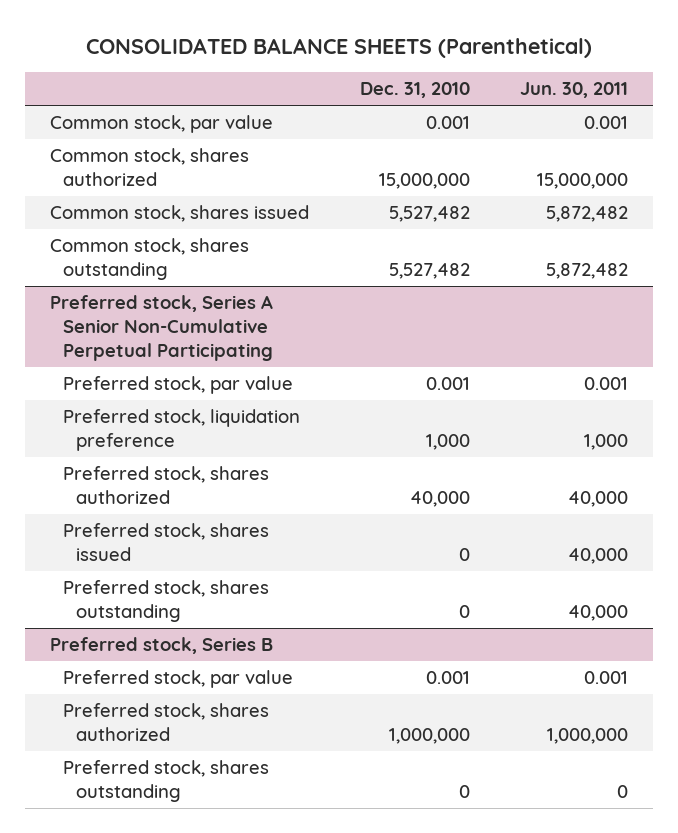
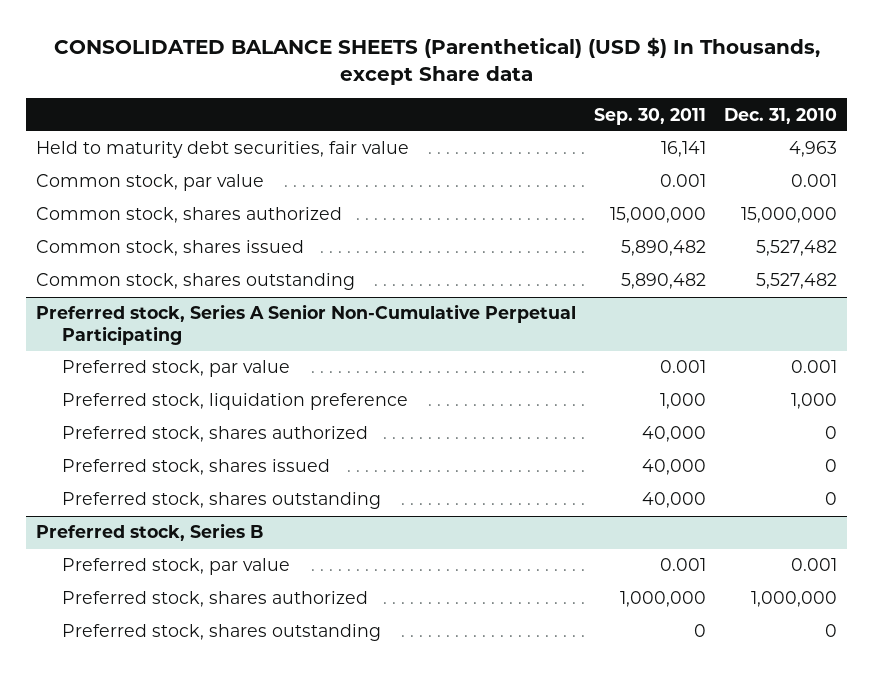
[86,37,593,58] CONSOLIDATED BALANCE SHEETS (Parenthetical) -> [53,36,820,85] CONSOLIDATED BALANCE SHEETS (Parenthetical) (USD $) In Thousands, except Share data
[520,82,629,99] Jun. 30, 2011 -> none
none -> [594,107,707,125] Sep. 30, 2011
none -> [35,141,409,159] Held to maturity debt securities, fair value
[409,491,470,508] 40,000 -> [825,426,838,440] 0

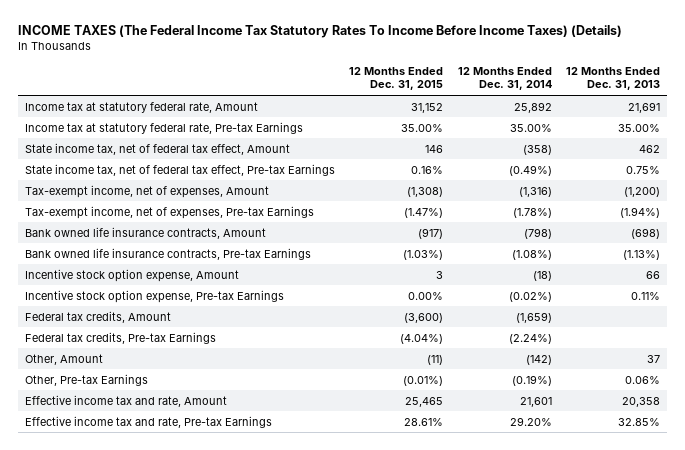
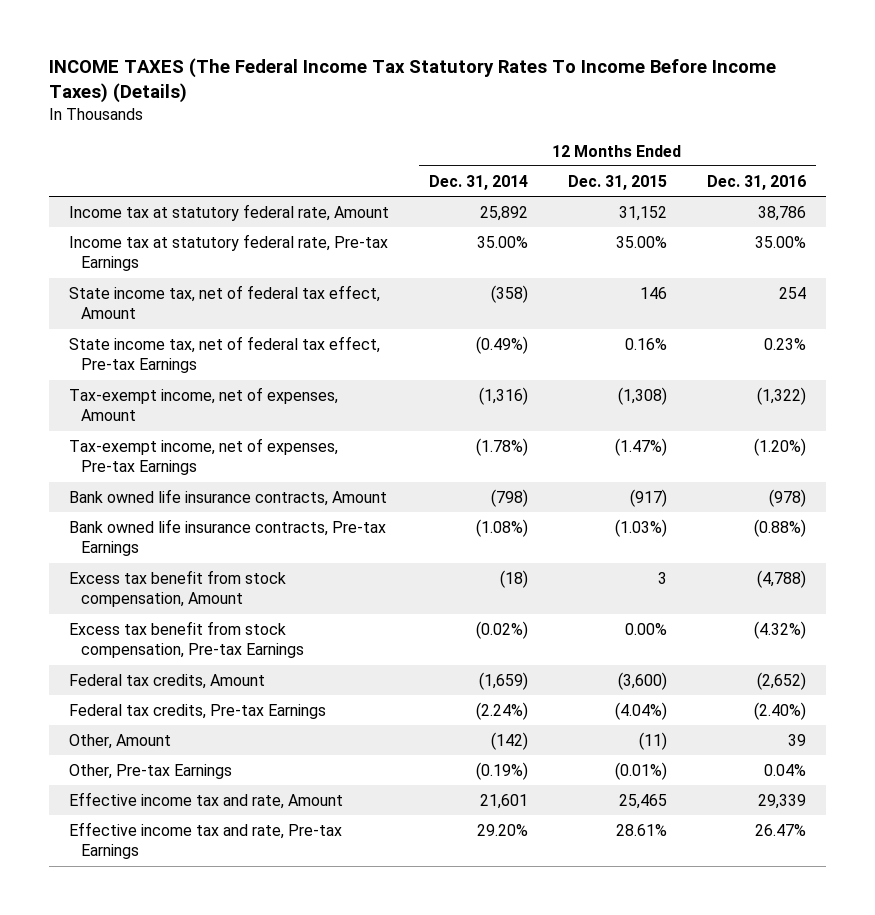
[566,67,661,91] 12 Months Ended Dec. 31, 2013 -> none
none -> [707,174,807,190] Dec. 31, 2016
[24,268,239,282] Incentive stock option expense, Amount -> [68,569,286,608] Excess tax benefit from stock compensation, Amount
[24,289,284,303] Incentive stock option expense, Pre-tax Earnings -> [68,620,304,659] Excess tax benefit from stock compensation, Pre-tax Earnings

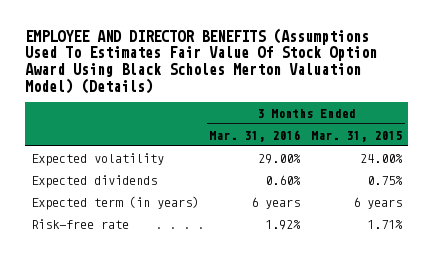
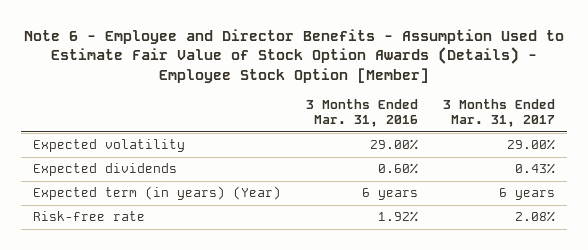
[25,27,378,94] EMPLOYEE AND DIRECTOR BENEFITS (Assumptions Used To Estimates Fair Value Of Stock Option Award Using Black Scholes Merton Valuation Model) (Details) -> [23,28,564,83] Note 6 - Employee and Director Benefits - Assumption Used to Estimate Fair Value of Stock Option Awards (Details) - Employee Stock Option [Member]
[311,130,403,142] Mar. 31, 2015 -> none
none -> [442,98,555,128] 3 Months Ended Mar. 31, 2017
[30,195,199,210] Expected term (in years) -> [33,186,282,201] Expected term (in years) (Year)

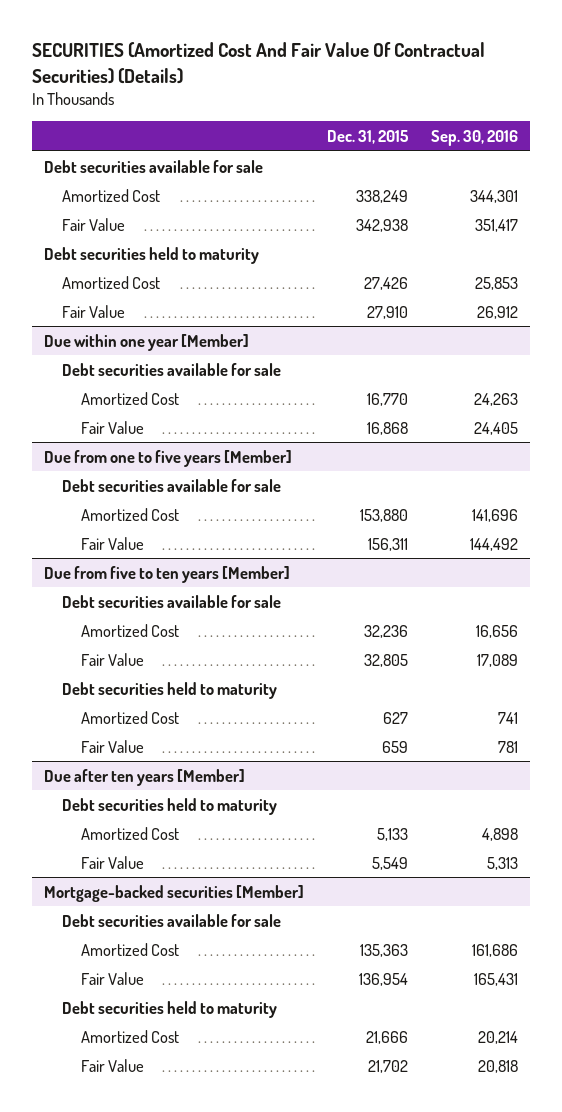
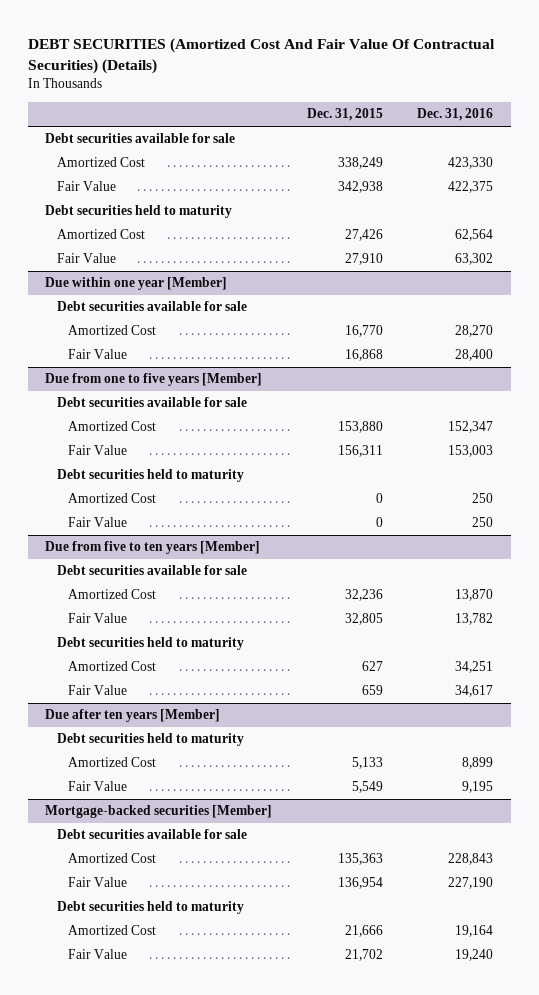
[31,42,485,84] SECURITIES (Amortized Cost And Fair Value Of Contractual Securities) (Details) -> [28,38,496,75] DEBT SECURITIES (Amortized Cost And Fair Value Of Contractual Securities) (Details)
[430,129,518,146] Sep. 30, 2016 -> none
none -> [417,108,494,122] Dec. 31, 2016
none -> [56,469,244,483] Debt securities held to maturity
none -> [67,493,156,504] Amortized Cost
none -> [67,517,127,528] Fair Value

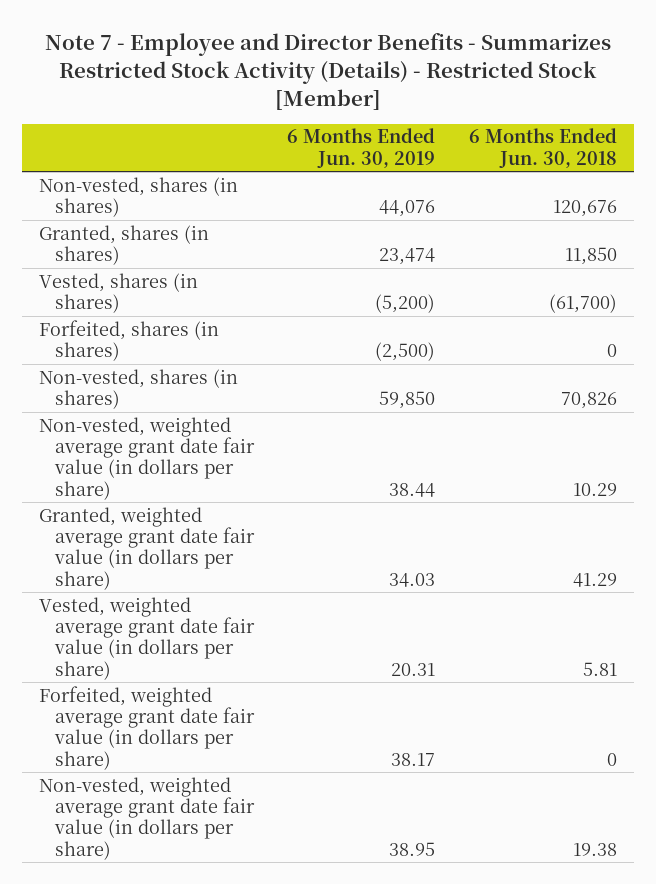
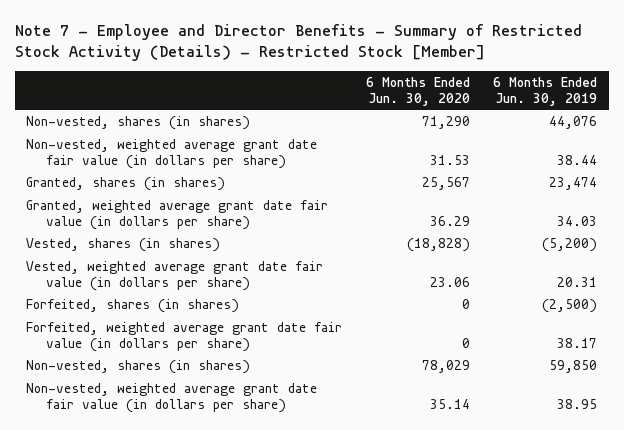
[45,33,612,110] Note 7 - Employee and Director Benefits - Summarizes Restricted Stock Activity (Details) - Restricted Stock [Member] -> [14,23,582,62] Note 7 - Employee and Director Benefits - Summary of Restricted Stock Activity (Details) - Restricted Stock [Member]
[469,128,618,168] 6 Months Ended Jun. 30, 2018 -> none
none -> [365,76,470,106] 6 Months Ended Jun. 30, 2020
[39,224,210,266] Granted, shares (in shares) -> [26,177,226,192] Granted, shares (in shares)
[39,272,199,314] Vested, shares (in shares) -> [26,238,221,253] Vested, shares (in shares)
[39,319,220,362] Forfeited, shares (in shares) -> [26,299,240,314] Forfeited, shares (in shares)
[39,368,239,410] Non-vested, shares (in shares) -> [26,360,251,375] Non-vested, shares (in shares)

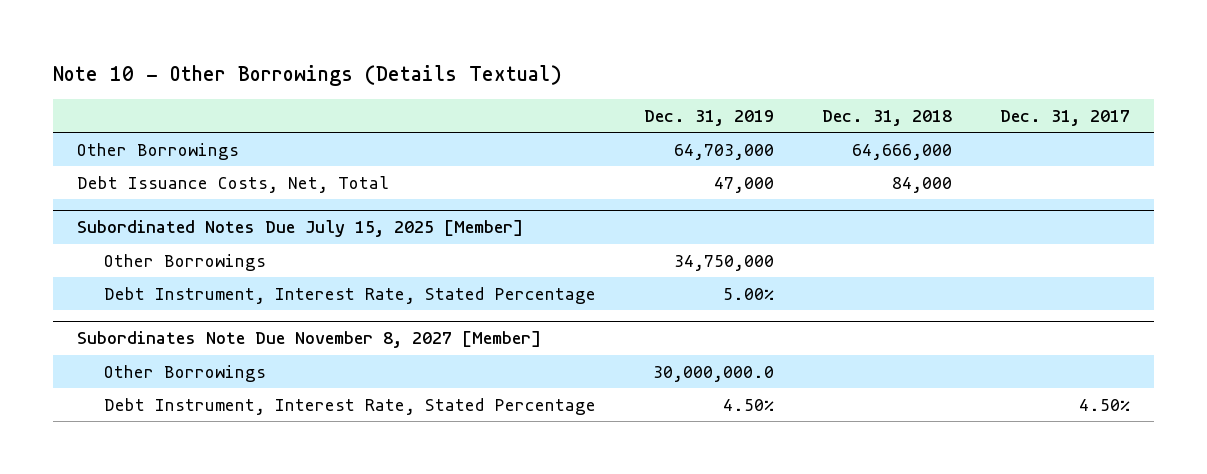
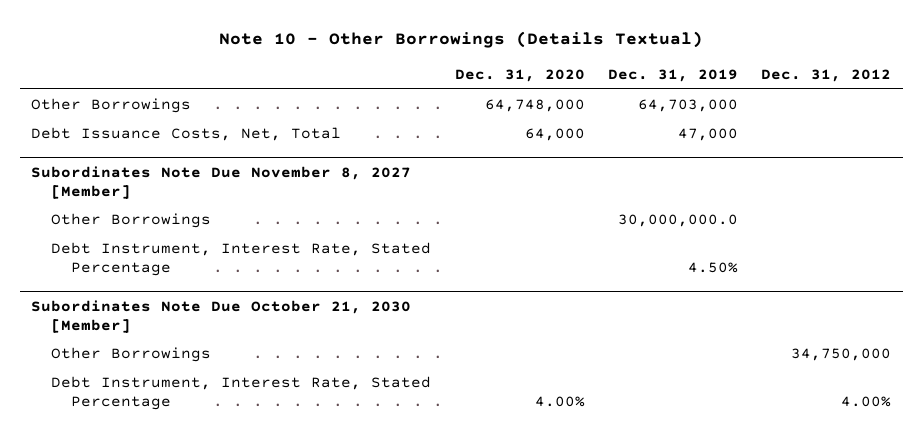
[821,109,952,126] Dec. 31, 2018 -> none
[999,109,1130,126] Dec. 31, 2017 -> none
none -> [454,69,585,83] Dec. 31, 2020
none -> [761,69,892,83] Dec. 31, 2012
[77,220,524,238] Subordinated Notes Due July 15, 2025 [Member] -> none
[103,253,266,271] Other Borrowings -> none
[103,286,596,304] Debt Instrument, Interest Rate, Stated Percentage -> none
none -> [31,299,412,333] Subordinates Note Due October 21, 2030 [Member]
none -> [51,347,212,363] Other Borrowings
none -> [51,376,432,411] Debt Instrument, Interest Rate, Stated Percentage

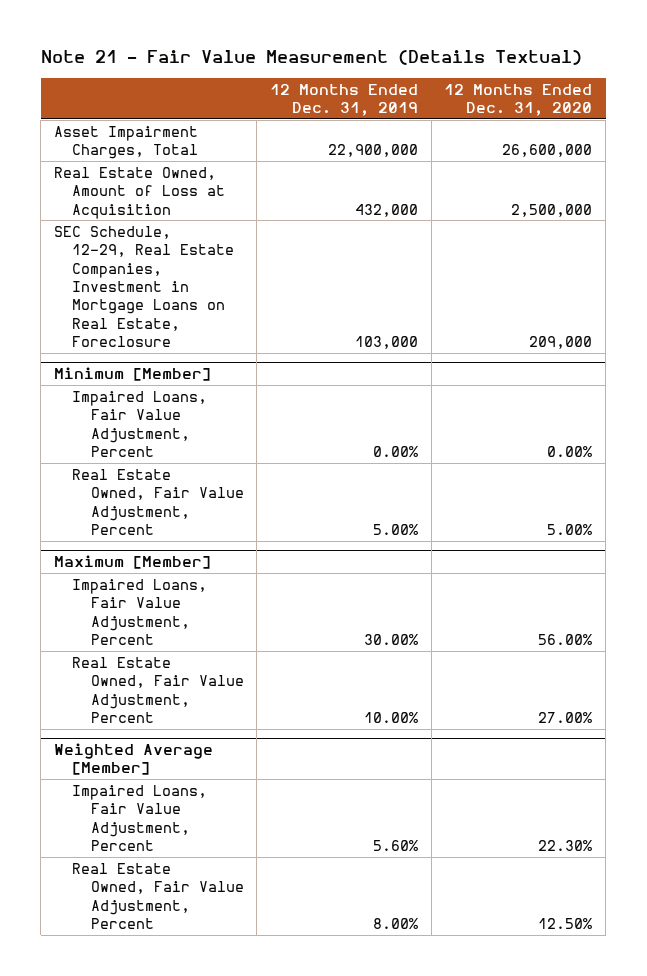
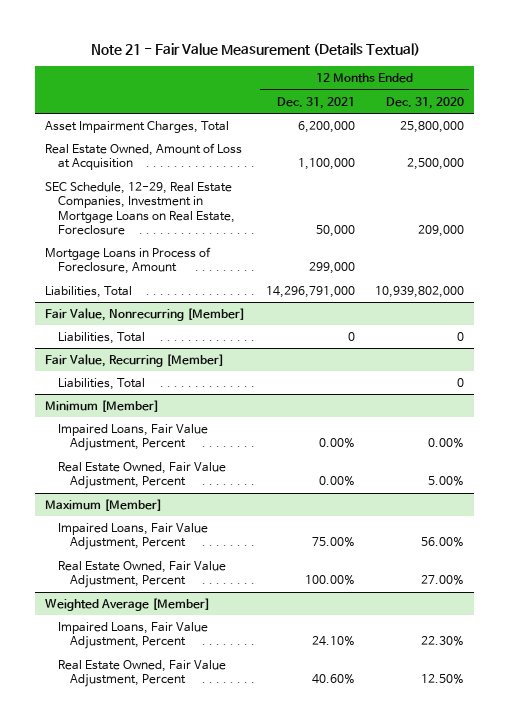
[270,83,419,117] 12 Months Ended Dec. 31, 2019 -> none
none -> [276,96,355,109] Dec. 31, 2021
[502,144,593,158] 26,600,000 -> [399,121,464,134] 25,800,000
none -> [45,247,212,275] Mortgage Loans in Process of Foreclosure, Amount
none -> [45,286,133,299] Liabilities, Total
none -> [45,308,246,322] Fair Value, Nonrecurring [Member]
none -> [57,332,145,345] Liabilities, Total
none -> [45,354,225,368] Fair Value, Recurring [Member]
none -> [57,378,145,391] Liabilities, Total

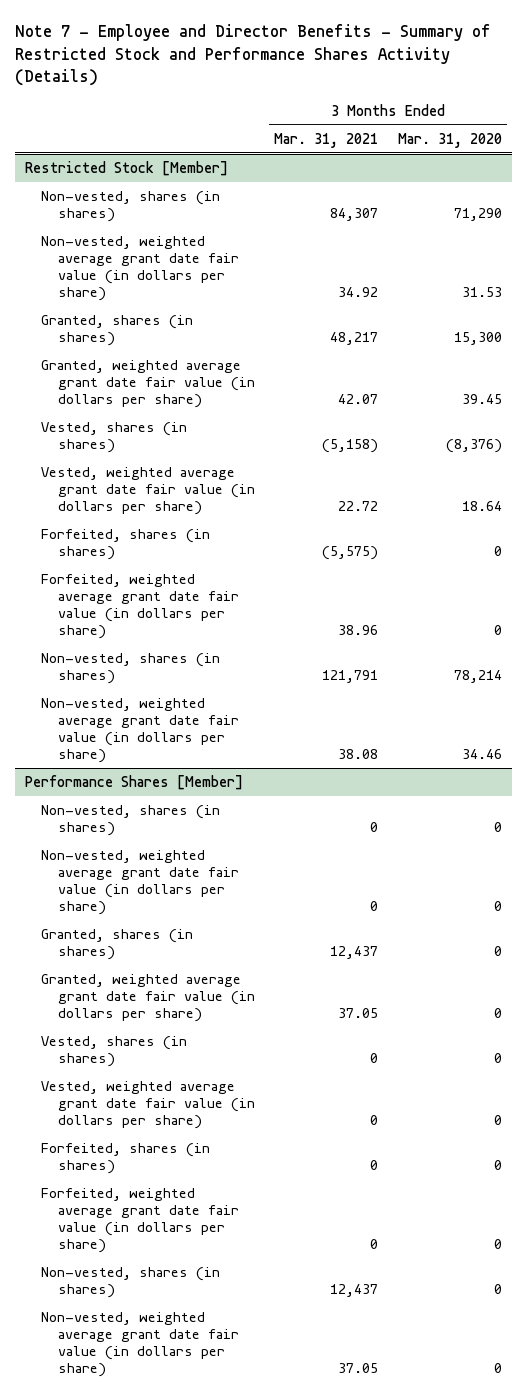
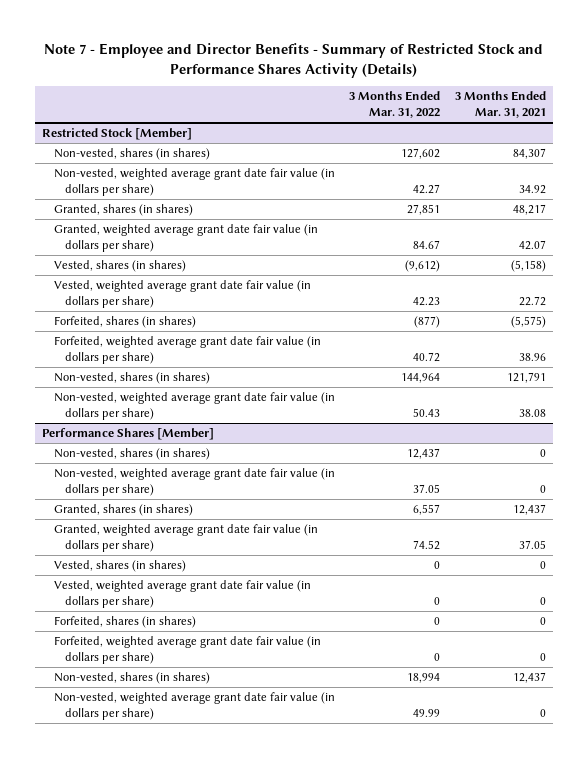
[398,132,503,148] Mar. 31, 2020 -> none
none -> [349,91,441,119] 3 Months Ended Mar. 31, 2022
[338,1363,379,1374] 37.05 -> [539,708,546,717] 0

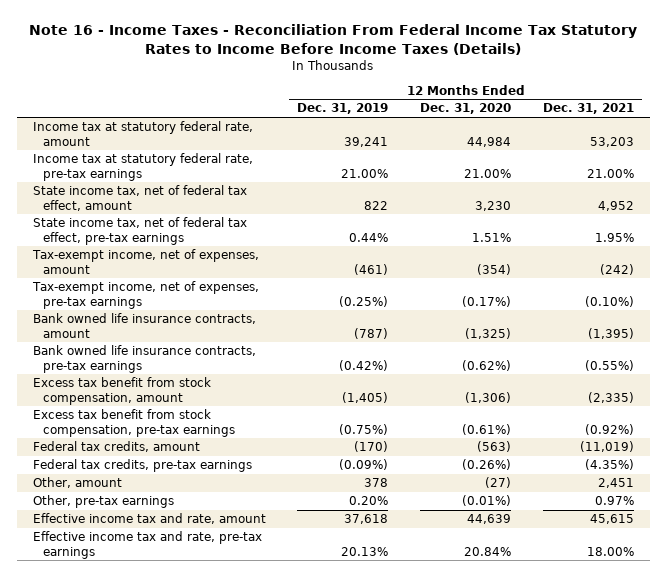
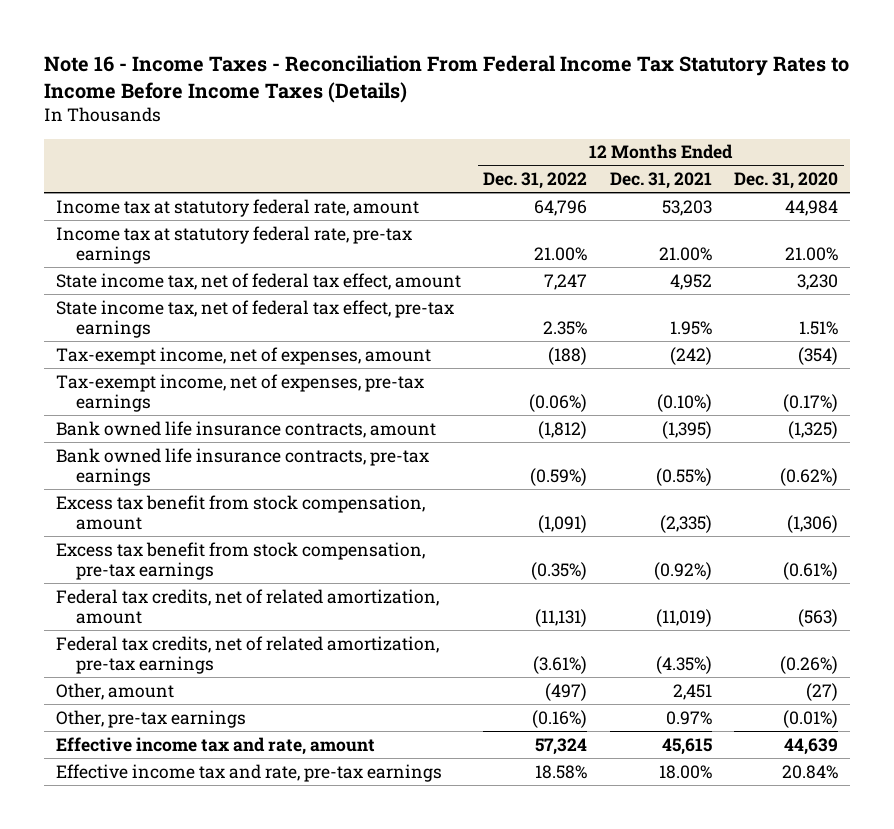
[297,103,389,115] Dec. 31, 2019 -> none
none -> [483,172,588,190] Dec. 31, 2022
[32,441,200,453] Federal tax credits, amount -> [55,588,439,624] Federal tax credits, net of related amortization, amount
[32,459,252,473] Federal tax credits, pre-tax earnings -> [55,635,439,674] Federal tax credits, net of related amortization, pre-tax earnings

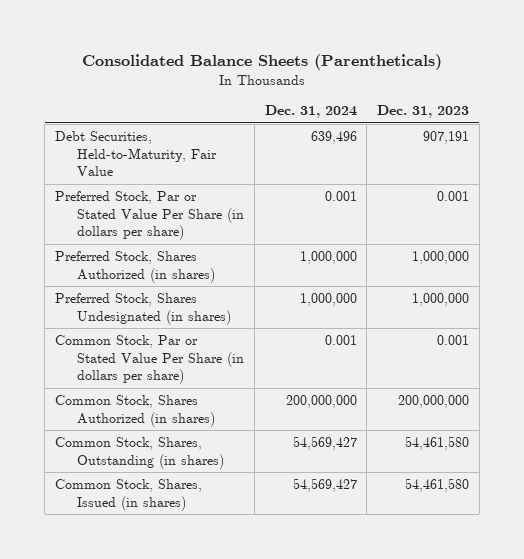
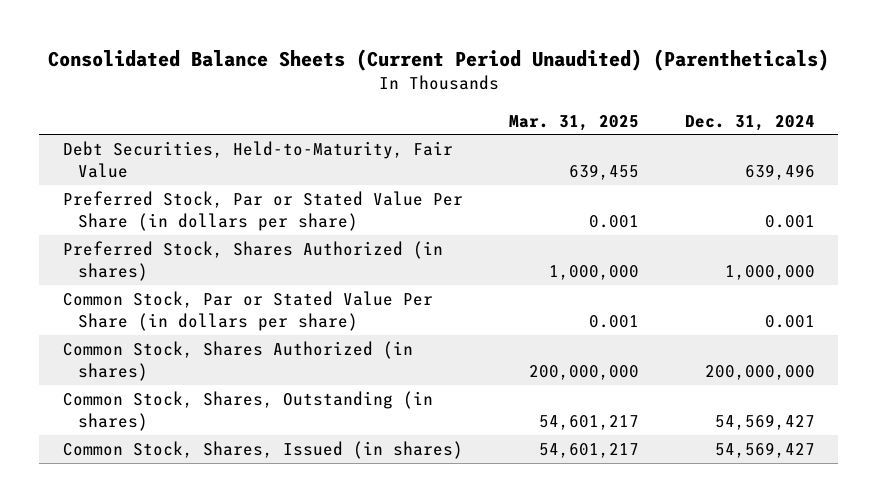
[82,54,443,71] Consolidated Balance Sheets (Parentheticals) -> [47,49,829,72] Consolidated Balance Sheets (Current Period Unaudited) (Parentheticals)
[377,105,470,119] Dec. 31, 2023 -> none
none -> [508,114,639,131] Mar. 31, 2025
[55,292,231,325] Preferred Stock, Shares Undesignated (in shares) -> none

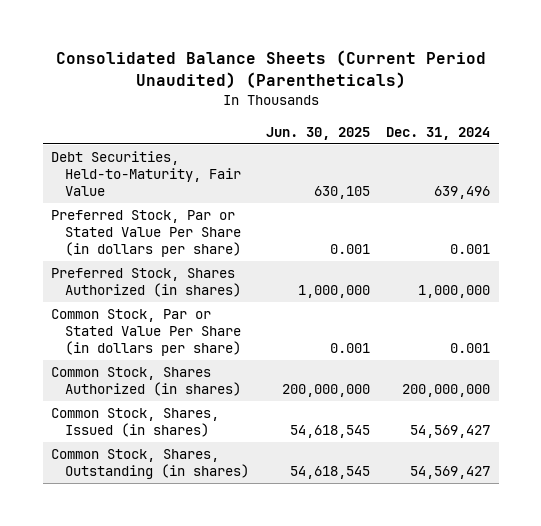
[508,114,639,131] Mar. 31, 2025 -> none
none -> [265,126,370,140] Jun. 30, 2025
[62,390,433,431] Common Stock, Shares, Outstanding (in shares) -> [50,449,250,480] Common Stock, Shares, Outstanding (in shares)

